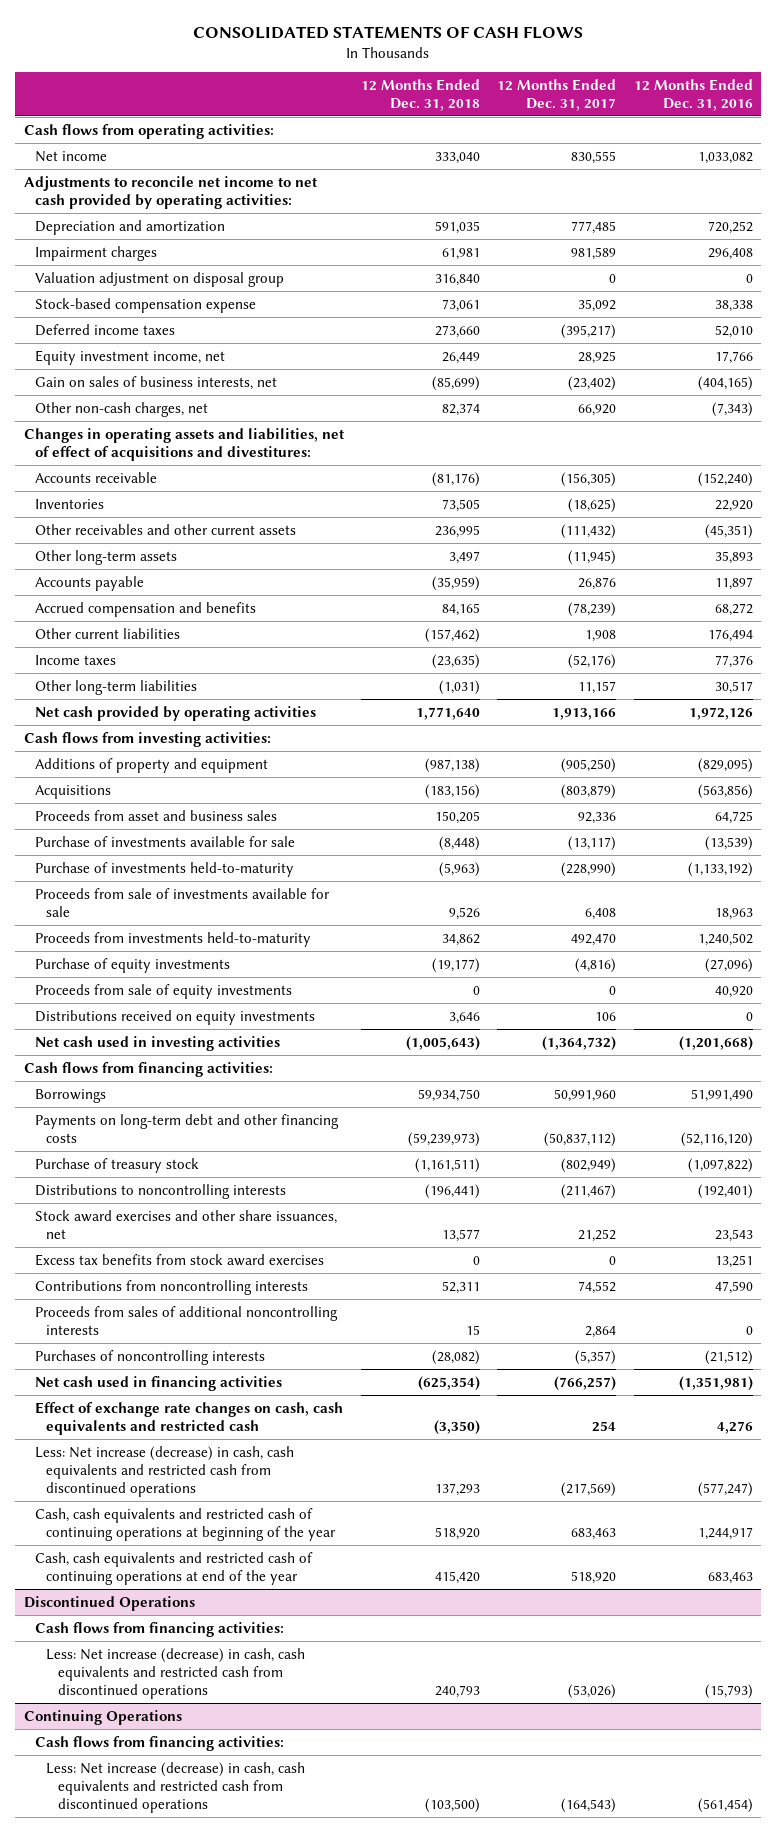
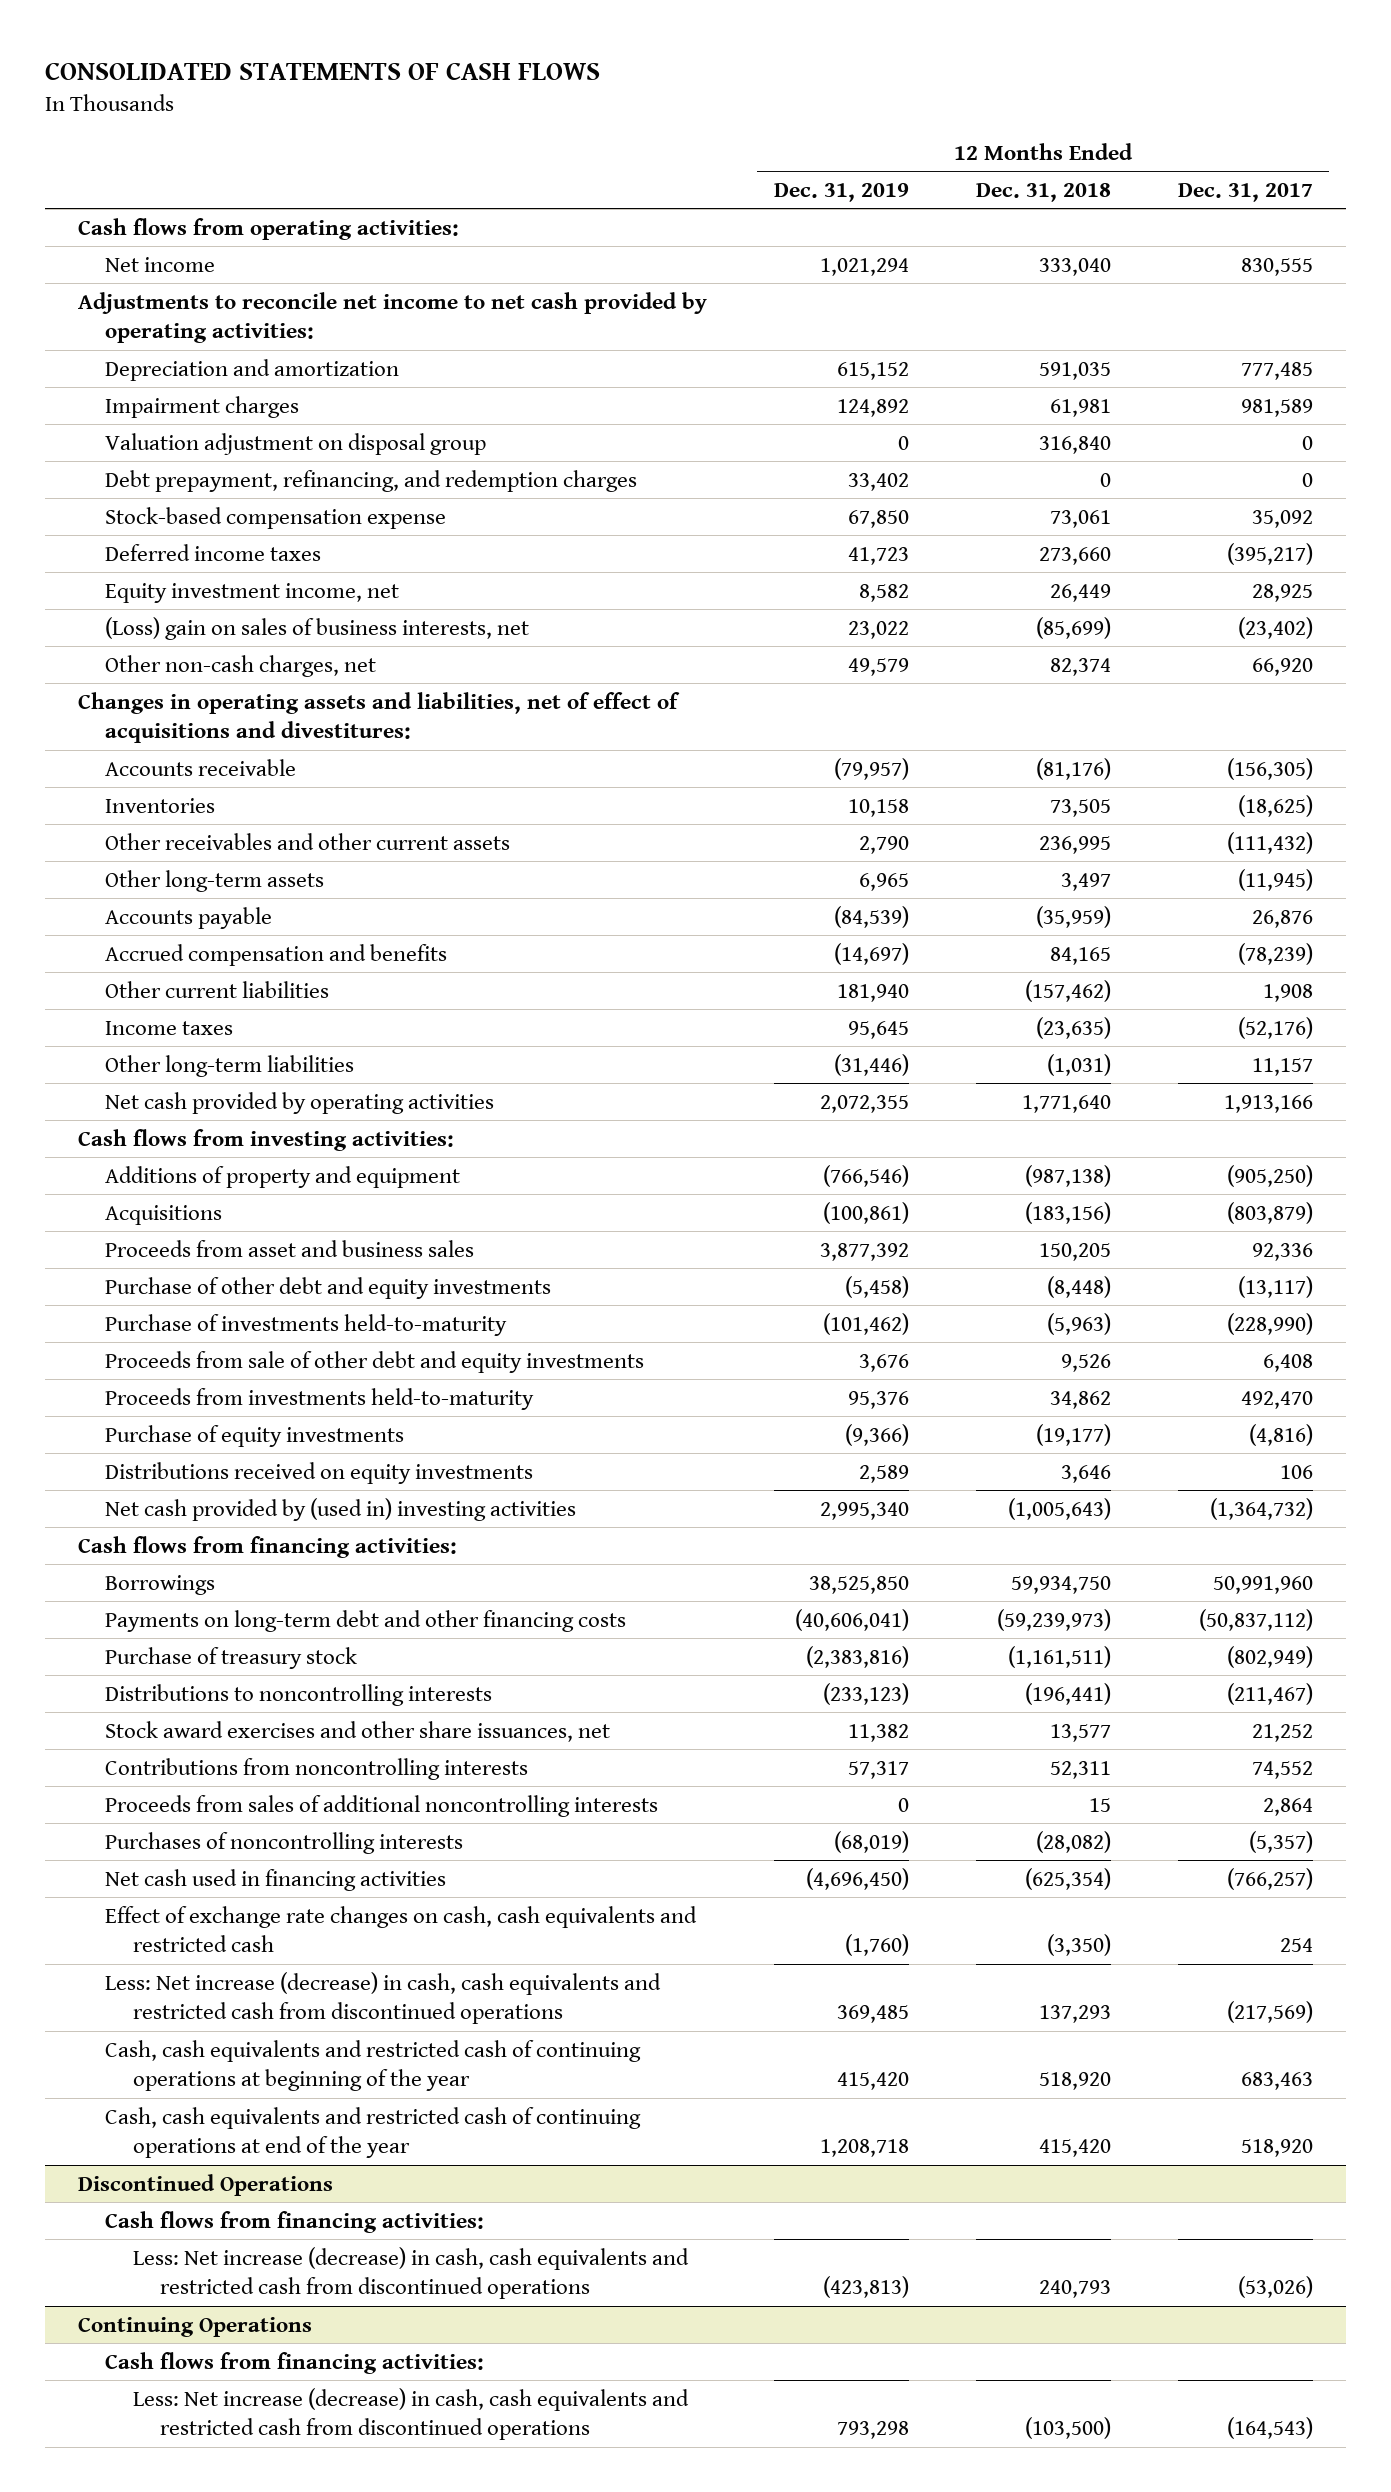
[633,79,753,112] 12 Months Ended Dec. 31, 2016 -> none
none -> [773,182,909,202] Dec. 31, 2019
none -> [105,469,638,492] Debt prepayment, refinancing, and redemption charges
[34,375,277,390] Gain on sales of business interests, net -> [105,616,530,640] (Loss) gain on sales of business interests, net
[34,835,295,847] Purchase of investments available for sale -> [105,1276,552,1299] Purchase of other debt and equity investments
[34,887,330,917] Proceeds from sale of investments available for sale -> [105,1350,645,1373] Proceeds from sale of other debt and equity investments
[34,983,292,999] Proceeds from sale of equity investments -> none
[34,1035,280,1051] Net cash used in investing activities -> [105,1497,577,1521] Net cash provided by (used in) investing activities
[34,1253,324,1266] Excess tax benefits from stock award exercises -> none

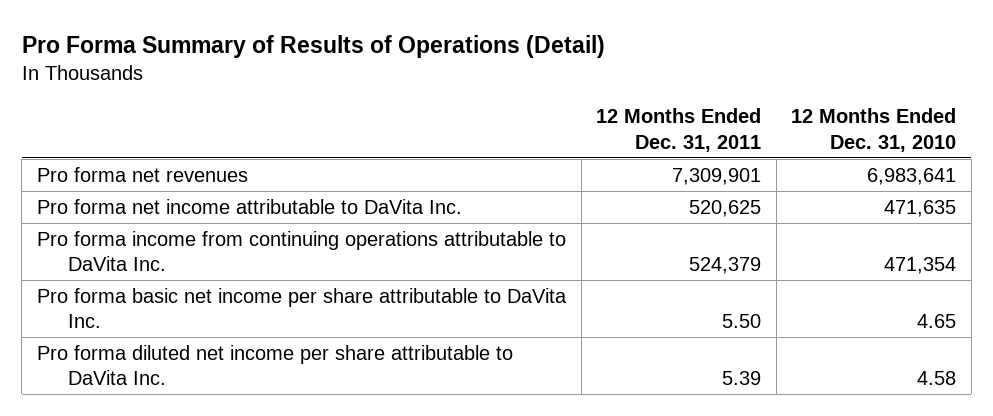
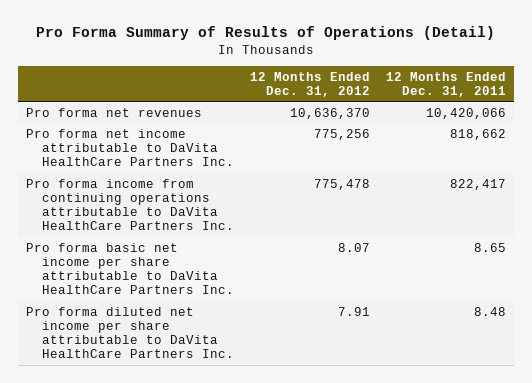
[791,108,957,152] 12 Months Ended Dec. 31, 2010 -> none
none -> [250,71,371,98] 12 Months Ended Dec. 31, 2012
[672,167,762,185] 7,309,901 -> [426,107,507,119] 10,420,066
[36,198,462,214] Pro forma net income attributable to DaVita Inc. -> [25,128,235,167] Pro forma net income attributable to DaVita HealthCare Partners Inc.
[689,199,762,217] 520,625 -> [450,128,507,140] 818,662
[36,230,566,272] Pro forma income from continuing operations attributable to DaVita Inc. -> [25,178,235,231] Pro forma income from continuing operations attributable to DaVita HealthCare Partners Inc.
[689,257,762,275] 524,379 -> [450,178,507,190] 822,417
[36,287,567,329] Pro forma basic net income per share attributable to DaVita Inc. -> [25,242,235,295] Pro forma basic net income per share attributable to DaVita HealthCare Partners Inc.
[722,314,762,329] 5.50 -> [474,242,507,252] 8.65
[36,344,513,386] Pro forma diluted net income per share attributable to DaVita Inc. -> [25,306,235,359] Pro forma diluted net income per share attributable to DaVita HealthCare Partners Inc.
[722,371,762,386] 5.39 -> [474,306,507,316] 8.48

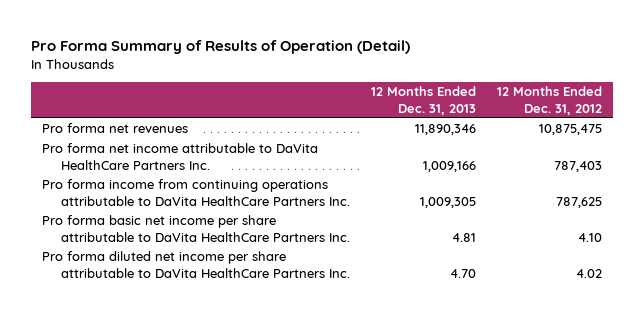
[36,25,496,40] Pro Forma Summary of Results of Operations (Detail) -> [31,40,411,55] Pro Forma Summary of Results of Operation (Detail)
[386,71,507,98] 12 Months Ended Dec. 31, 2011 -> none
none -> [370,86,476,115] 12 Months Ended Dec. 31, 2013
[290,107,371,119] 10,636,370 -> [539,124,603,136] 10,875,475
[314,128,371,140] 775,256 -> [554,160,603,172] 787,403
[314,178,371,190] 775,478 -> [556,196,603,208] 787,625
[338,242,371,252] 8.07 -> [578,232,603,242] 4.10
[338,306,371,316] 7.91 -> [576,268,603,278] 4.02

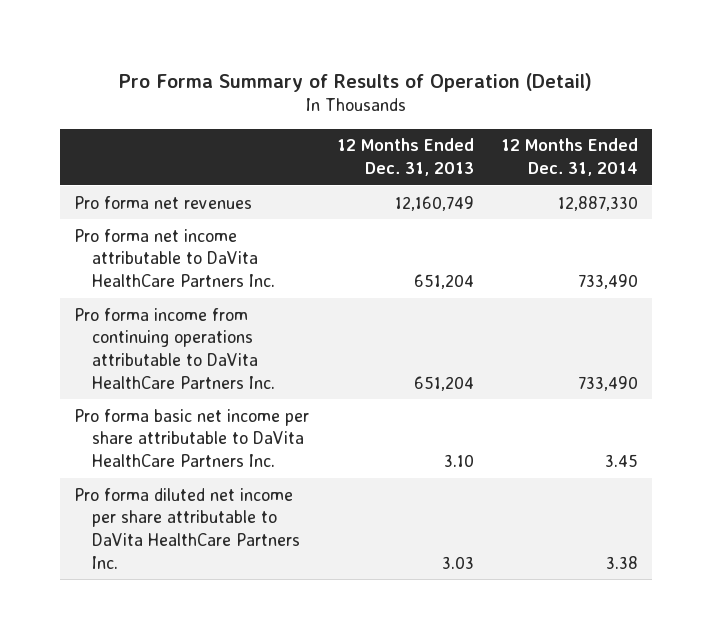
[497,86,603,115] 12 Months Ended Dec. 31, 2012 -> none
none -> [501,138,639,177] 12 Months Ended Dec. 31, 2014
[414,124,476,136] 11,890,346 -> [394,195,474,211] 12,160,749
[422,160,476,172] 1,009,166 -> [413,274,474,290] 651,204
[419,196,476,208] 1,009,305 -> [413,375,474,391] 651,204
[451,232,476,242] 4.81 -> [443,454,474,468] 3.10
[449,268,476,278] 4.70 -> [441,555,474,569] 3.03

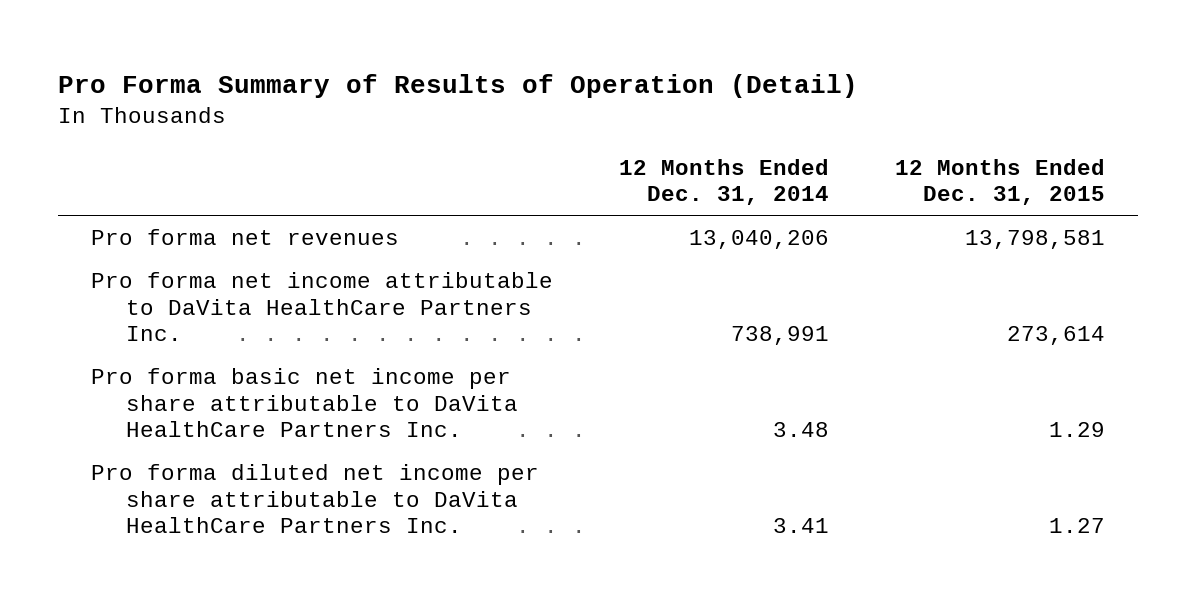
[336,138,474,177] 12 Months Ended Dec. 31, 2013 -> none
none -> [894,158,1105,206] 12 Months Ended Dec. 31, 2015
[74,307,276,389] Pro forma income from continuing operations attributable to DaVita HealthCare Partners Inc. -> none
[558,195,639,211] 12,887,330 -> [688,229,829,249] 13,040,206
[578,274,639,290] 733,490 -> [730,326,829,346] 738,991
[605,454,639,468] 3.45 -> [772,422,829,438] 3.48
[606,555,639,569] 3.38 -> [772,518,829,534] 3.41

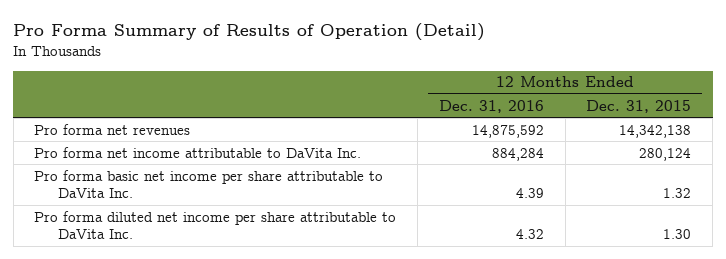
[618,158,829,206] 12 Months Ended Dec. 31, 2014 -> none
none -> [438,99,544,113] Dec. 31, 2016
[964,229,1105,249] 13,798,581 -> [619,124,692,138] 14,342,138
[90,271,553,342] Pro forma net income attributable to DaVita HealthCare Partners Inc. -> [34,146,362,158] Pro forma net income attributable to DaVita Inc.
[1006,326,1105,346] 273,614 -> [639,147,692,161] 280,124
[90,367,518,438] Pro forma basic net income per share attributable to DaVita HealthCare Partners Inc. -> [34,169,384,199] Pro forma basic net income per share attributable to DaVita Inc.
[1048,422,1105,438] 1.29 -> [663,188,692,199] 1.32
[90,463,539,534] Pro forma diluted net income per share attributable to DaVita HealthCare Partners Inc. -> [34,210,397,240] Pro forma diluted net income per share attributable to DaVita Inc.
[1048,518,1105,534] 1.27 -> [663,229,692,240] 1.30

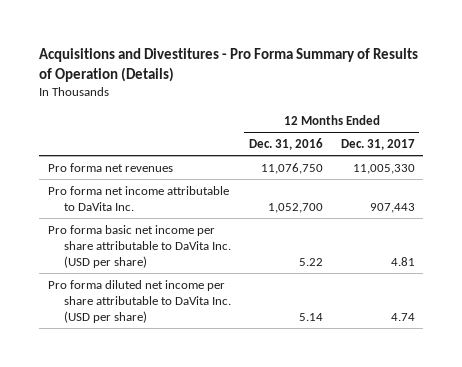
[13,23,486,42] Pro Forma Summary of Results of Operation (Detail) -> [38,47,418,82] Acquisitions and Divestitures - Pro Forma Summary of Results of Operation (Details)
[586,99,692,113] Dec. 31, 2015 -> none
none -> [340,139,415,151] Dec. 31, 2017
[471,124,544,138] 14,875,592 -> [260,162,323,174] 11,076,750
[491,147,544,161] 884,284 -> [267,202,323,213] 1,052,700
[34,169,384,199] Pro forma basic net income per share attributable to DaVita Inc. -> [47,224,231,269] Pro forma basic net income per share attributable to DaVita Inc. (USD per share)
[515,188,544,199] 4.39 -> [298,258,323,267] 5.22
[34,210,397,240] Pro forma diluted net income per share attributable to DaVita Inc. -> [47,279,231,324] Pro forma diluted net income per share attributable to DaVita Inc. (USD per share)
[515,229,544,240] 4.32 -> [298,313,323,322] 5.14

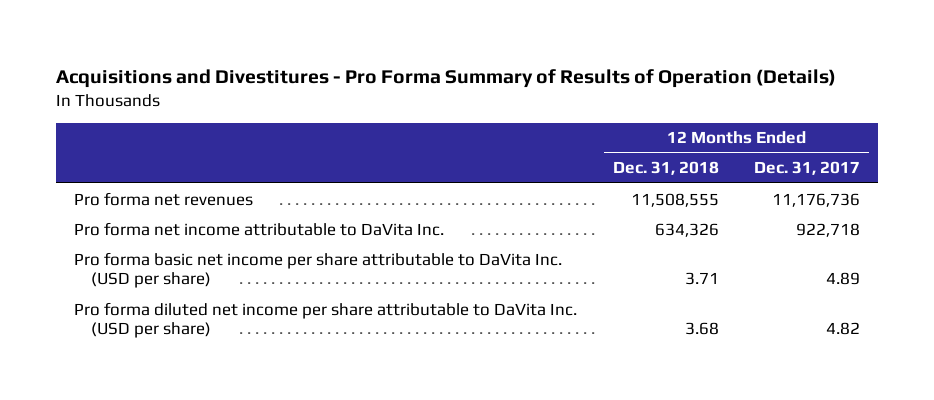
[248,138,323,151] Dec. 31, 2016 -> none
none -> [612,161,719,176] Dec. 31, 2018
[352,163,415,174] 11,005,330 -> [772,192,861,207] 11,176,736
[369,202,415,213] 907,443 -> [796,222,861,237] 922,718
[390,257,415,267] 4.81 -> [826,272,861,286] 4.89
[390,313,415,322] 4.74 -> [826,322,861,336] 4.82

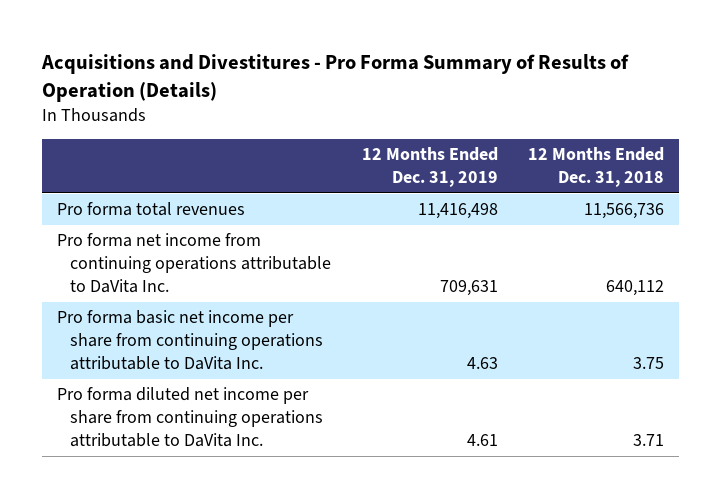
[754,161,861,176] Dec. 31, 2017 -> none
none -> [361,146,498,188] 12 Months Ended Dec. 31, 2019
[74,191,254,206] Pro forma net revenues -> [56,202,245,217] Pro forma total revenues
[630,192,719,207] 11,508,555 -> [583,203,664,220] 11,566,736
[74,221,445,236] Pro forma net income attributable to DaVita Inc. -> [56,233,332,294] Pro forma net income from continuing operations attributable to DaVita Inc.
[654,222,719,237] 634,326 -> [605,280,664,297] 640,112
[74,251,563,289] Pro forma basic net income per share attributable to DaVita Inc. (USD per share) -> [56,310,324,371] Pro forma basic net income per share from continuing operations attributable to DaVita Inc.
[684,272,719,286] 3.71 -> [632,357,664,370] 3.75
[74,301,578,339] Pro forma diluted net income per share attributable to DaVita Inc. (USD per share) -> [56,387,324,448] Pro forma diluted net income per share from continuing operations attributable to DaVita Inc.
[684,322,719,336] 3.68 -> [632,434,664,447] 3.71

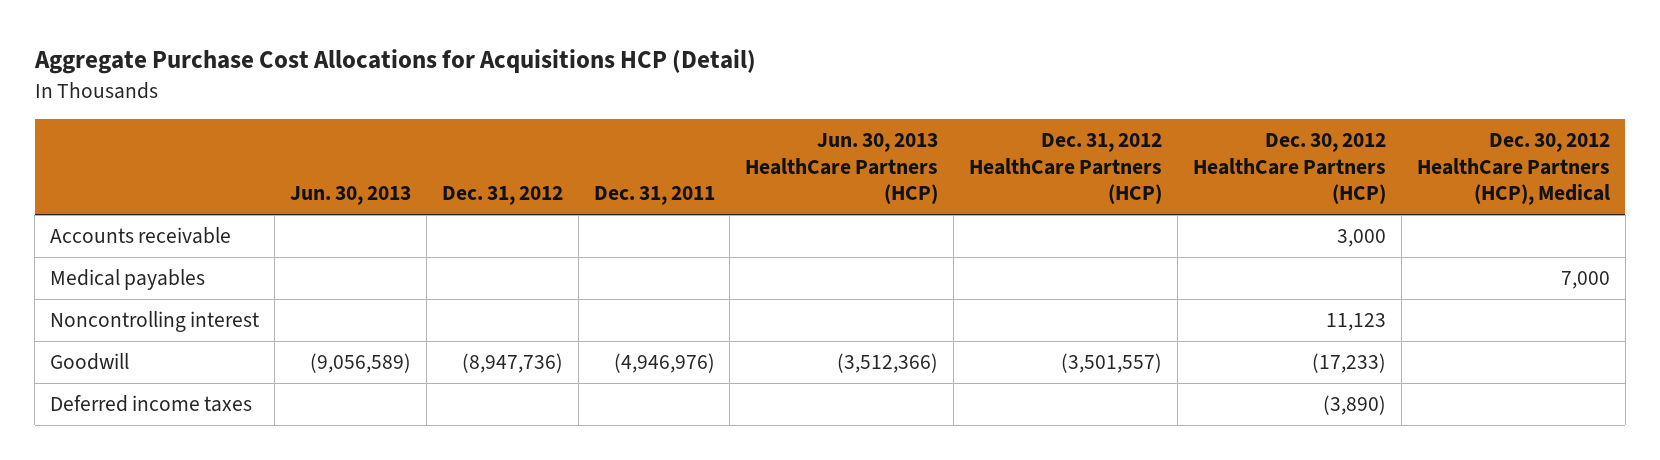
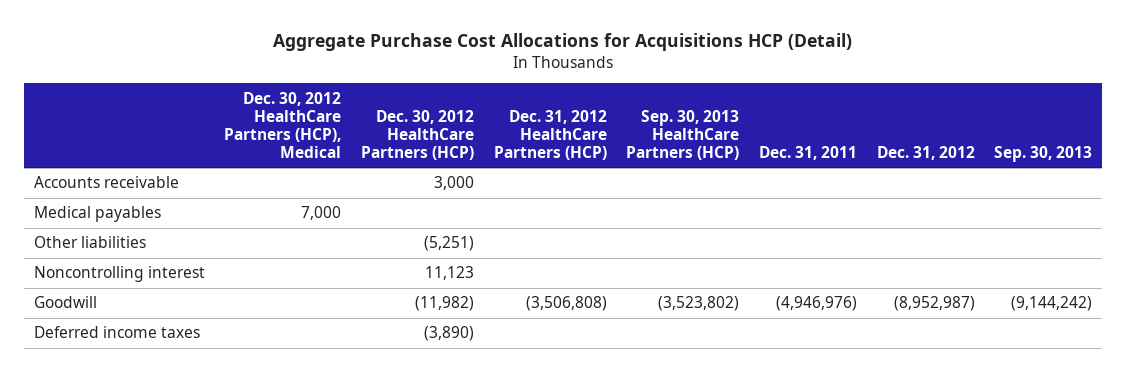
[289,186,411,206] Jun. 30, 2013 -> none
[745,133,939,205] Jun. 30, 2013 HealthCare Partners (HCP) -> none
none -> [626,109,740,161] Sep. 30, 2013 HealthCare Partners (HCP)
none -> [994,146,1093,163] Sep. 30, 2013
none -> [33,236,146,249] Other liabilities
[461,353,563,374] (8,947,736) -> [893,296,975,312] (8,952,987)
[1061,353,1163,374] (3,501,557) -> [525,296,607,312] (3,506,808)
[1312,353,1387,374] (17,233) -> [414,296,474,312] (11,982)

